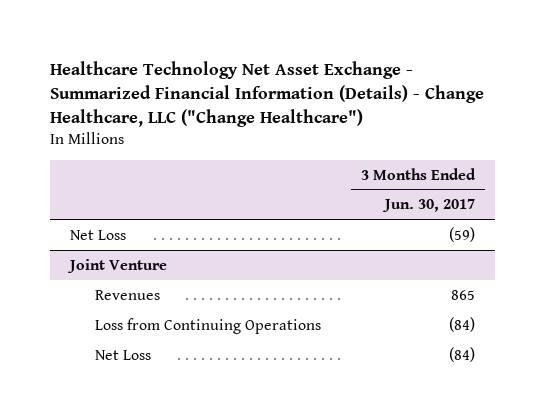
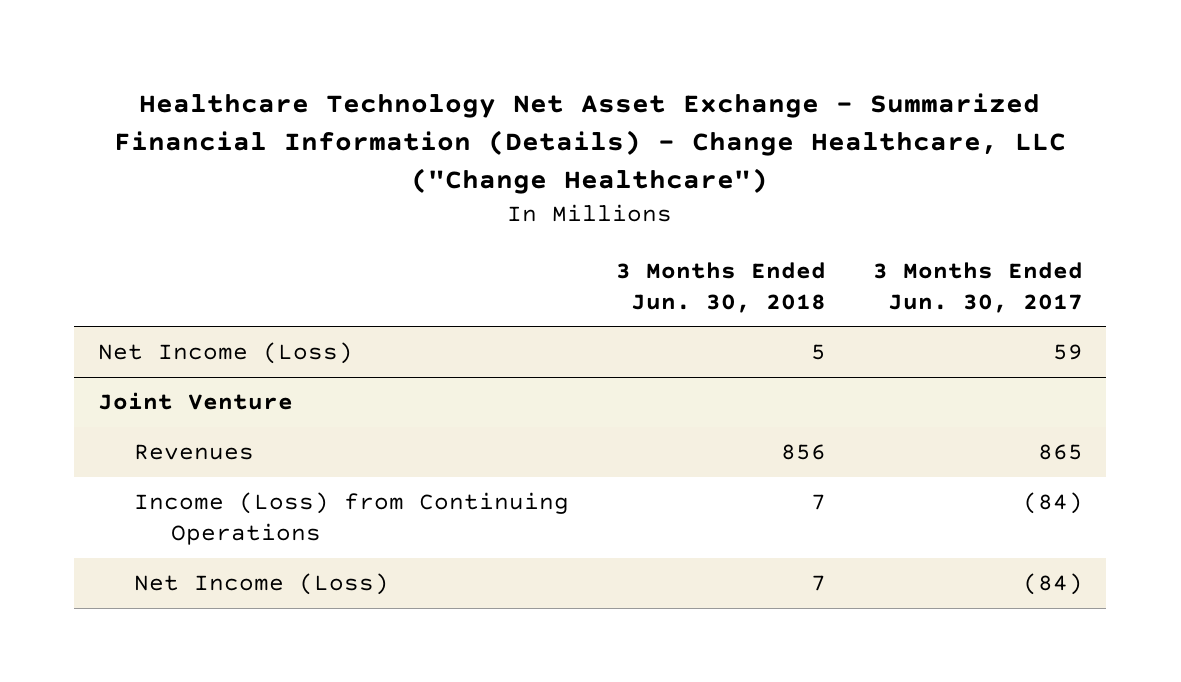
none -> [616,261,827,313] 3 Months Ended Jun. 30, 2018
[70,229,127,240] Net Loss -> [97,342,353,365] Net Income (Loss)
[448,226,475,242] (59) -> [1052,344,1083,361] 59
[94,317,321,334] Loss from Continuing Operations -> [134,492,570,545] Income (Loss) from Continuing Operations
[94,349,151,360] Net Loss -> [134,573,390,596] Net Income (Loss)

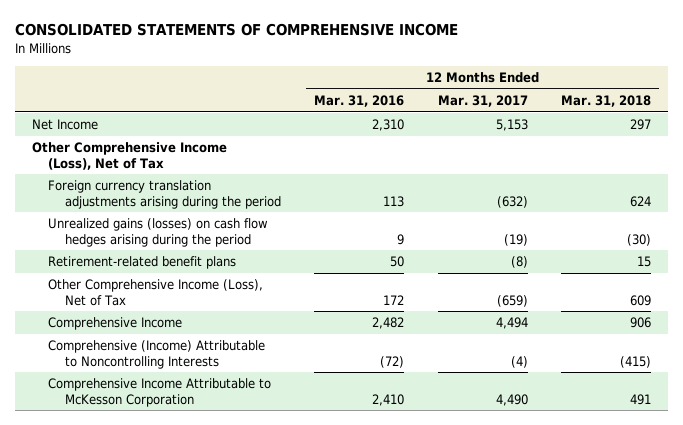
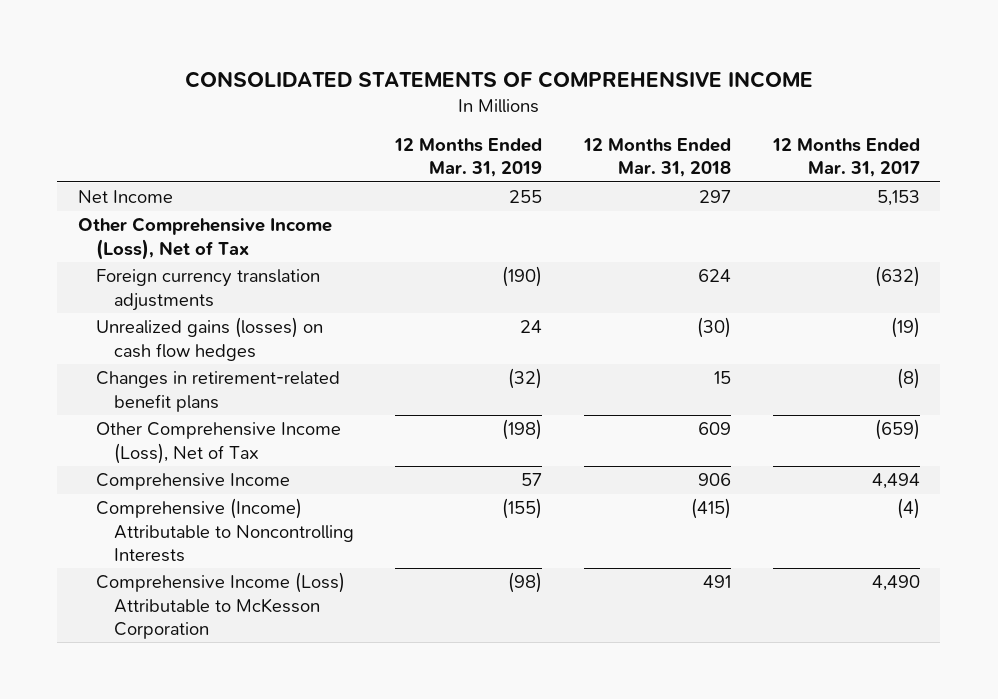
[314,95,405,108] Mar. 31, 2016 -> none
none -> [394,138,543,178] 12 Months Ended Mar. 31, 2019
[48,180,281,209] Foreign currency translation adjustments arising during the period -> [95,269,320,311] Foreign currency translation adjustments
[48,218,269,247] Unrealized gains (losses) on cash flow hedges arising during the period -> [95,317,323,361] Unrealized gains (losses) on cash flow hedges
[48,256,237,270] Retirement-related benefit plans -> [95,371,340,412] Changes in retirement-related benefit plans
[48,378,272,407] Comprehensive Income Attributable to McKesson Corporation -> [95,572,345,639] Comprehensive Income (Loss) Attributable to McKesson Corporation

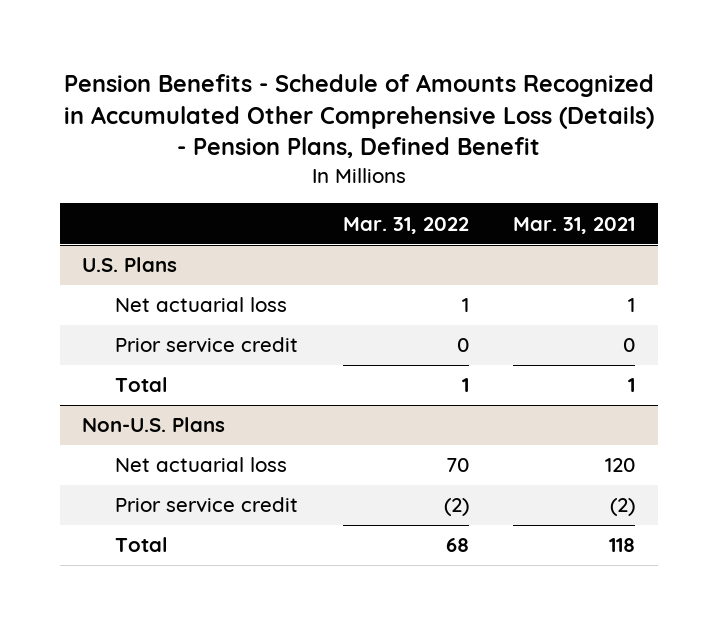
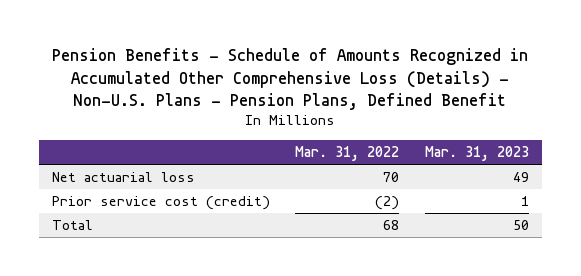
[63,73,654,159] Pension Benefits - Schedule of Amounts Recognized in Accumulated Other Comprehensive Loss (Details) - Pension Plans, Defined Benefit -> [52,48,529,110] Pension Benefits - Schedule of Amounts Recognized in Accumulated Other Comprehensive Loss (Details) - Non-U.S. Plans - Pension Plans, Defined Benefit
[513,216,636,234] Mar. 31, 2021 -> none
none -> [425,146,530,162] Mar. 31, 2023
[82,257,178,273] U.S. Plans -> none
[114,297,287,313] Net actuarial loss -> none
[114,337,298,353] Prior service credit -> none
[114,377,168,393] Total -> none
[82,417,226,433] Non-U.S. Plans -> none
[114,497,298,513] Prior service credit -> [51,196,270,211] Prior service cost (credit)

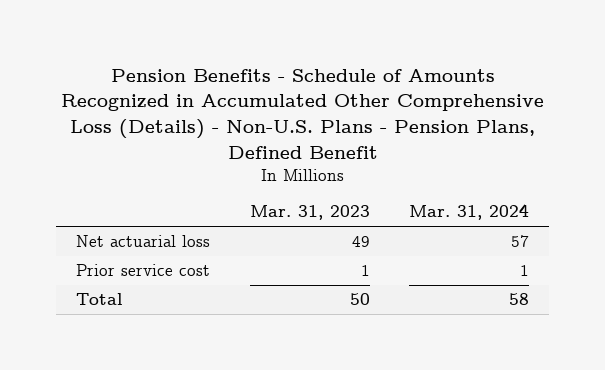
[295,146,400,162] Mar. 31, 2022 -> none
none -> [409,204,530,221] Mar. 31, 2024
[51,196,270,211] Prior service cost (credit) -> [76,264,211,277] Prior service cost

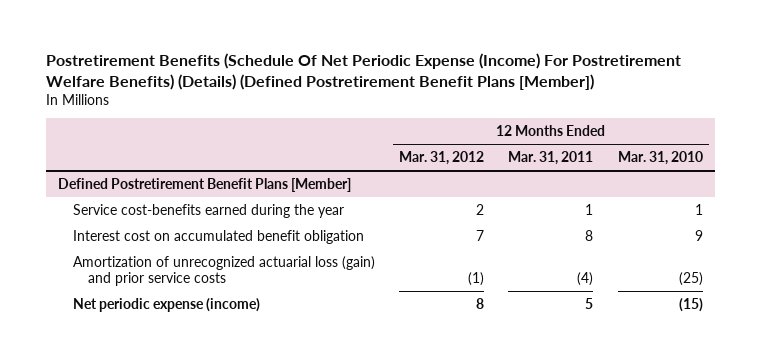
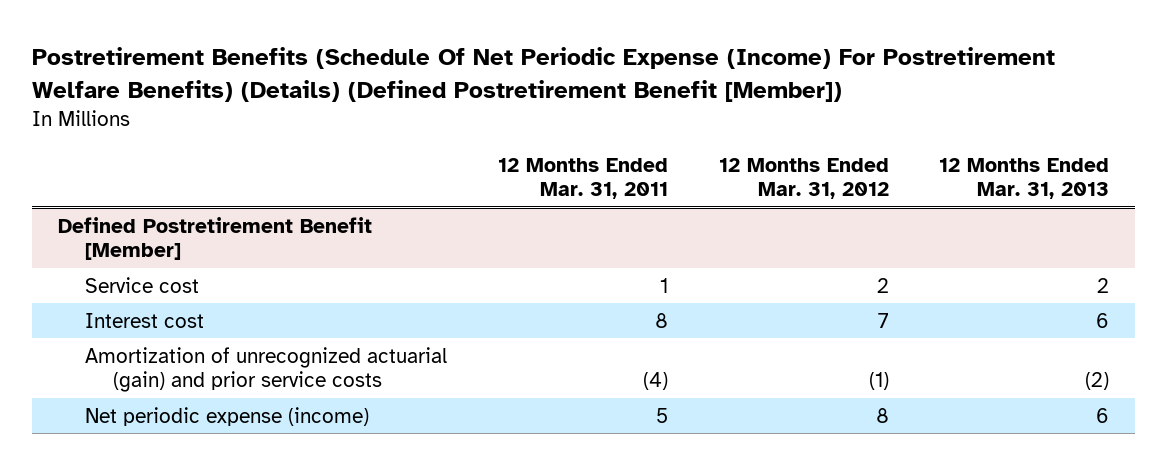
[45,53,681,90] Postretirement Benefits (Schedule Of Net Periodic Expense (Income) For Postretirement Welfare Benefits) (Details) (Defined Postretirement Benefit Plans [Member]) -> [32,46,1056,102] Postretirement Benefits (Schedule Of Net Periodic Expense (Income) For Postretirement Welfare Benefits) (Details) (Defined Postretirement Benefit [Member])
[617,151,703,166] Mar. 31, 2010 -> none
none -> [939,157,1110,200] 12 Months Ended Mar. 31, 2013
[57,177,351,192] Defined Postretirement Benefit Plans [Member] -> [57,216,372,261] Defined Postretirement Benefit [Member]
[72,203,344,218] Service cost-benefits earned during the year -> [85,276,200,293] Service cost
[72,229,364,244] Interest cost on accumulated benefit obligation -> [85,312,205,328] Interest cost
[72,255,375,286] Amortization of unrecognized actuarial loss (gain) and prior service costs -> [85,346,448,393] Amortization of unrecognized actuarial (gain) and prior service costs

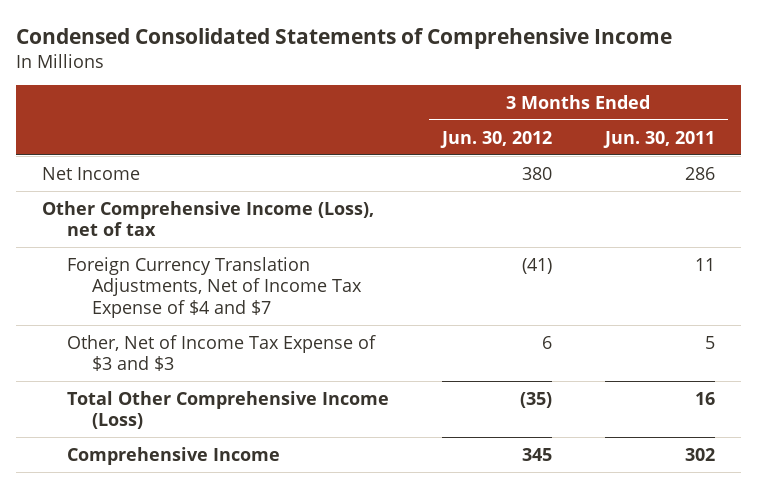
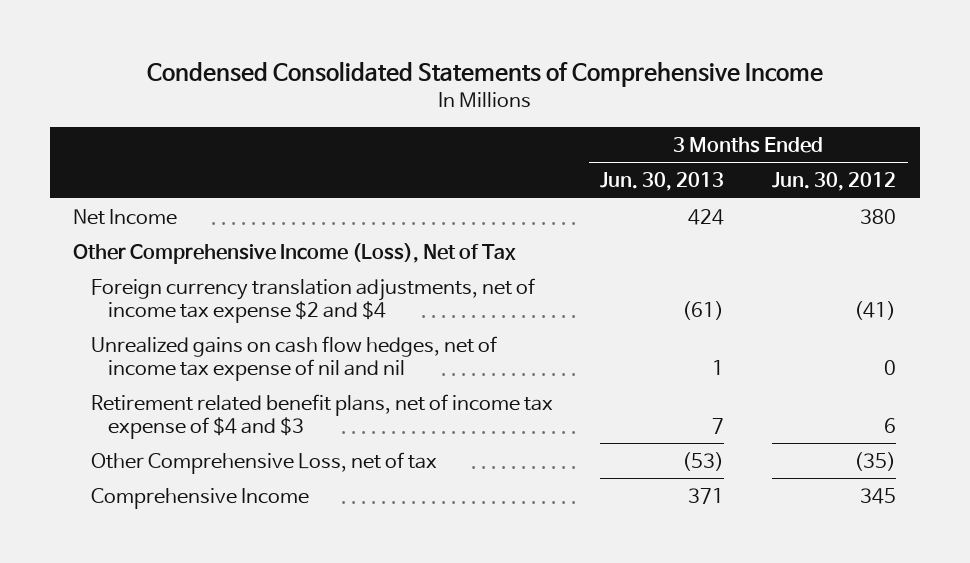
[602,130,715,148] Jun. 30, 2011 -> none
none -> [600,172,725,192] Jun. 30, 2013
[42,200,375,237] Other Comprehensive Income (Loss), net of tax -> [73,242,517,264] Other Comprehensive Income (Loss), Net of Tax
[67,256,363,318] Foreign Currency Translation Adjustments, Net of Income Tax Expense of $4 and $7 -> [90,277,535,323] Foreign currency translation adjustments, net of income tax expense $2 and $4
none -> [90,335,497,381] Unrealized gains on cash flow hedges, net of income tax expense of nil and nil
[67,334,377,372] Other, Net of Income Tax Expense of $3 and $3 -> [90,393,553,439] Retirement related benefit plans, net of income tax expense of $4 and $3
[67,390,390,430] Total Other Comprehensive Income (Loss) -> [90,451,437,474] Other Comprehensive Loss, net of tax

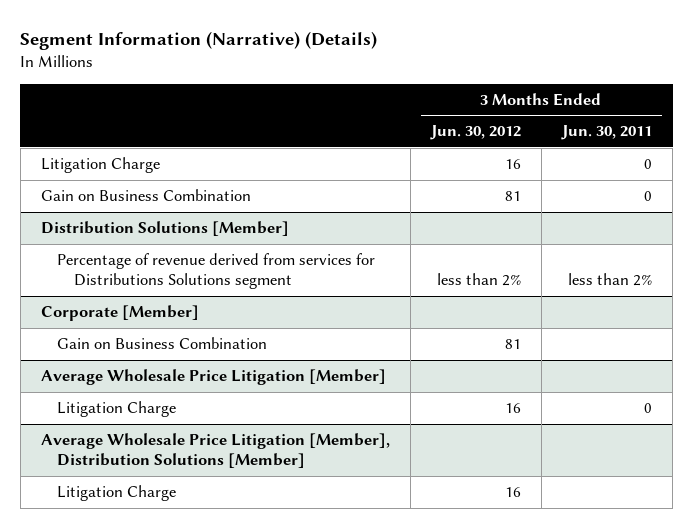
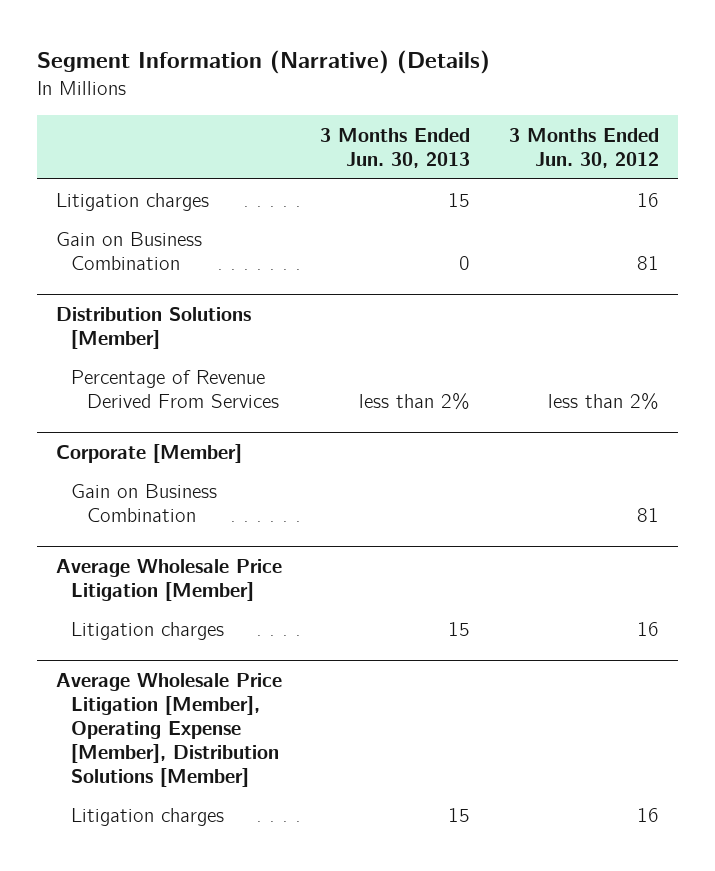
[561,125,653,141] Jun. 30, 2011 -> none
none -> [320,127,471,168] 3 Months Ended Jun. 30, 2013
[40,157,160,174] Litigation Charge -> [55,192,209,211] Litigation charges
[57,253,376,290] Percentage of revenue derived from services for Distributions Solutions segment -> [71,369,279,408] Percentage of Revenue Derived From Services
[57,401,177,418] Litigation Charge -> [71,621,225,640] Litigation charges
[40,433,390,469] Average Wholesale Price Litigation [Member], Distribution Solutions [Member] -> [55,672,282,787] Average Wholesale Price Litigation [Member], Operating Expense [Member], Distribution Solutions [Member]
[57,485,177,502] Litigation Charge -> [71,807,225,826] Litigation charges

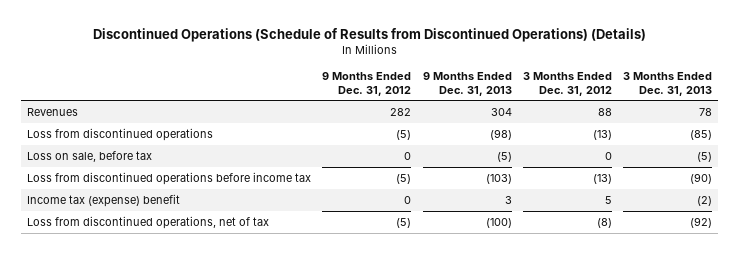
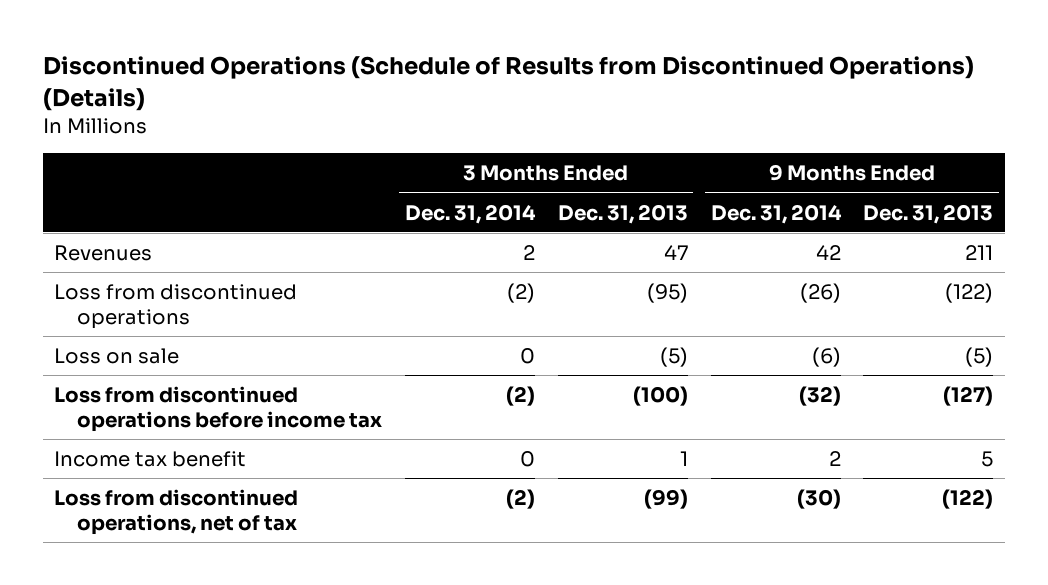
[322,71,412,96] 9 Months Ended Dec. 31, 2012 -> none
[523,71,613,96] 3 Months Ended Dec. 31, 2012 -> none
none -> [404,203,536,224] Dec. 31, 2014
none -> [710,203,842,224] Dec. 31, 2014
[490,107,512,116] 304 -> [965,245,994,261] 211
[699,107,713,116] 78 -> [663,245,688,261] 47
[489,128,512,140] (98) -> [945,283,994,304] (122)
[690,129,713,140] (85) -> [646,283,688,304] (95)
[26,150,152,162] Loss on sale, before tax -> [54,348,180,365] Loss on sale
[485,173,512,184] (103) -> [943,386,994,407] (127)
[690,172,713,184] (90) -> [632,386,688,407] (100)
[26,193,180,207] Income tax (expense) benefit -> [54,451,247,468] Income tax benefit
[504,195,512,204] 3 -> [981,451,994,468] 5
[697,195,713,206] (2) -> [679,451,688,467] 1
[485,217,512,228] (100) -> [942,489,994,510] (122)
[690,216,713,228] (92) -> [643,489,688,510] (99)

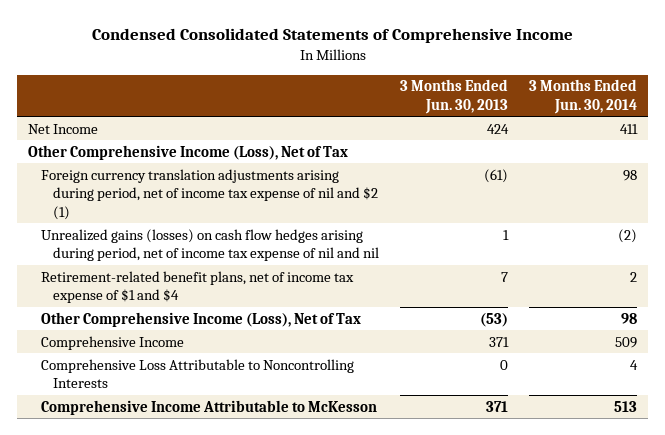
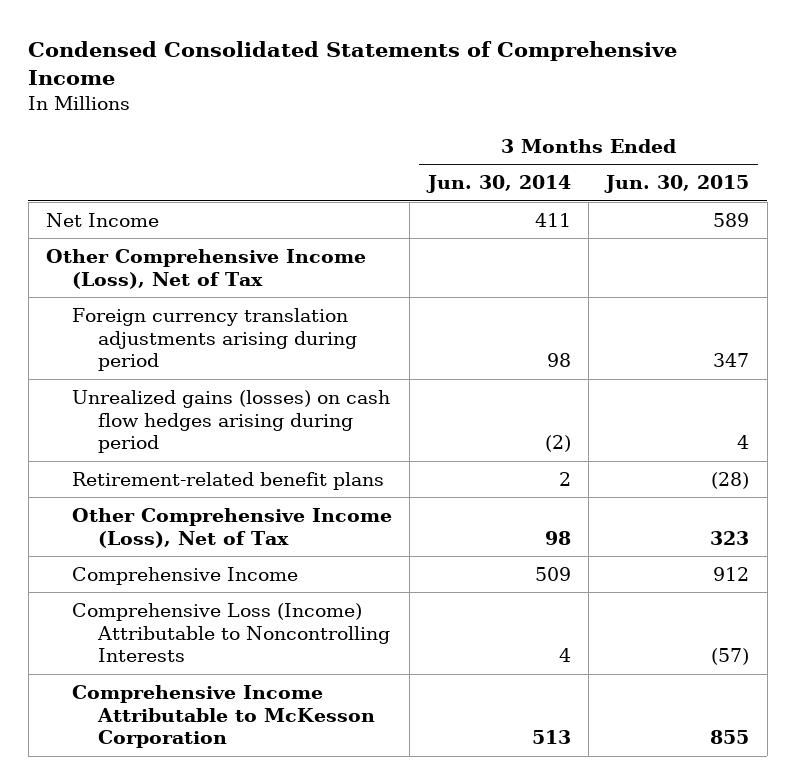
[400,79,509,114] 3 Months Ended Jun. 30, 2013 -> none
none -> [604,175,750,194] Jun. 30, 2015
[40,168,379,220] Foreign currency translation adjustments arising during period, net of income tax expense of nil and $2 (1) -> [72,307,358,372] Foreign currency translation adjustments arising during period
[40,228,380,262] Unrealized gains (losses) on cash flow hedges arising during period, net of income tax expense of nil and nil -> [72,389,391,454] Unrealized gains (losses) on cash flow hedges arising during period
[40,270,354,304] Retirement-related benefit plans, net of income tax expense of $1 and $4 -> [72,471,385,490] Retirement-related benefit plans
[40,358,354,389] Comprehensive Loss Attributable to Noncontrolling Interests -> [72,602,391,663] Comprehensive Loss (Income) Attributable to Noncontrolling Interests
[40,399,377,415] Comprehensive Income Attributable to McKesson -> [72,684,376,749] Comprehensive Income Attributable to McKesson Corporation

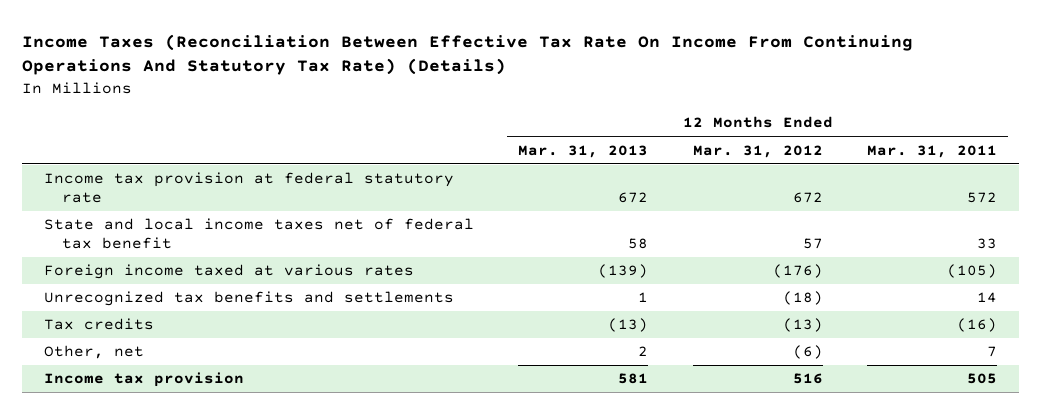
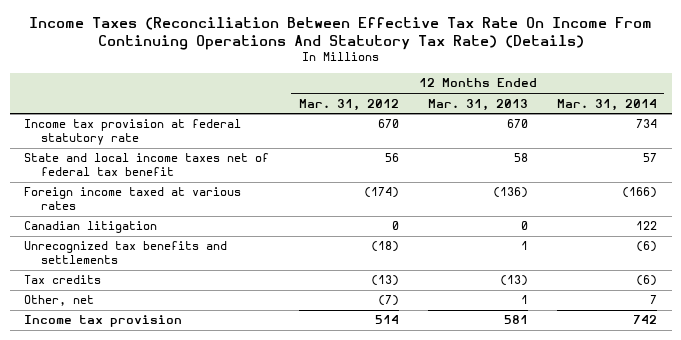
[866,144,997,158] Mar. 31, 2011 -> none
none -> [556,98,657,111] Mar. 31, 2014
[618,191,649,203] 672 -> [506,119,528,129] 670
[792,191,823,203] 672 -> [377,119,399,129] 670
[802,237,823,249] 57 -> [384,153,399,163] 56
[598,264,649,279] (139) -> [492,187,528,199] (136)
[772,264,823,279] (176) -> [363,187,399,199] (174)
none -> [24,221,158,234] Canadian litigation
[638,346,649,357] 2 -> [520,295,528,305] 1
[792,345,823,360] (6) -> [377,295,399,307] (7)
[792,373,823,385] 516 -> [374,315,399,325] 514

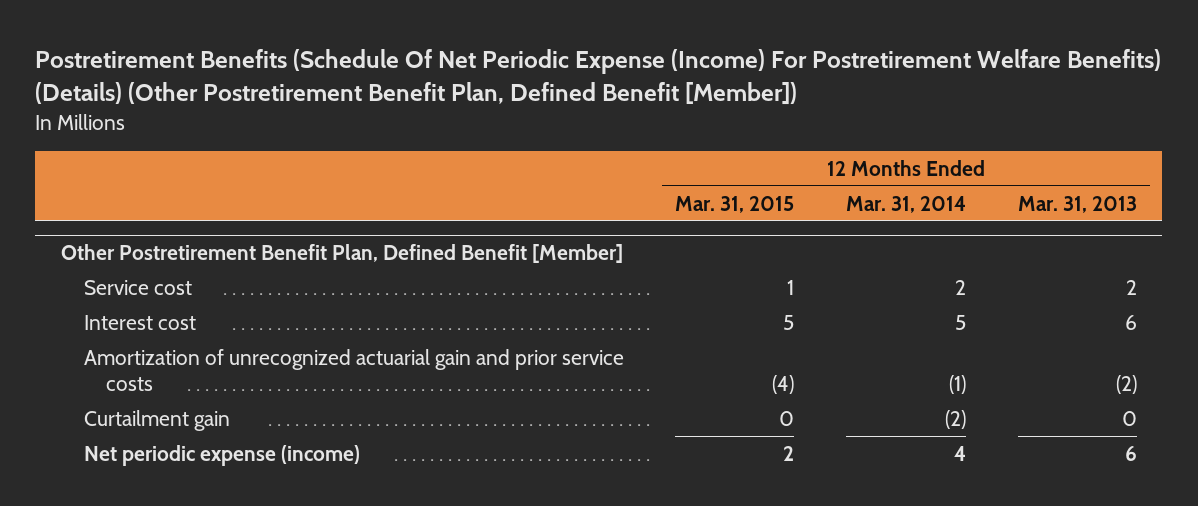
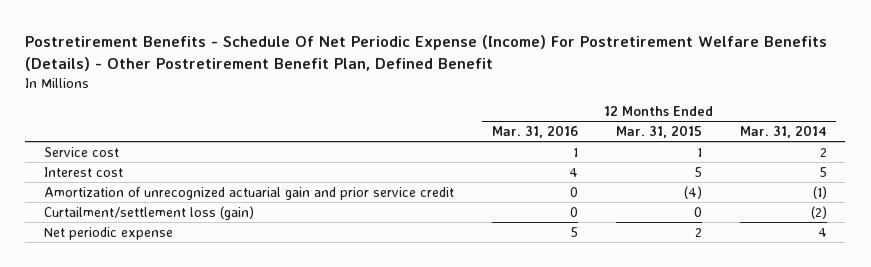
[35,49,1162,106] Postretirement Benefits (Schedule Of Net Periodic Expense (Income) For Postretirement Welfare Benefits) (Details) (Other Postretirement Benefit Plan, Defined Benefit [Member]) -> [25,34,828,71] Postretirement Benefits - Schedule Of Net Periodic Expense (Income) For Postretirement Welfare Benefits (Details) - Other Postretirement Benefit Plan, Defined Benefit
[1017,195,1137,213] Mar. 31, 2013 -> none
none -> [491,125,578,139] Mar. 31, 2016
[61,244,624,264] Other Postretirement Benefit Plan, Defined Benefit [Member] -> none
[83,348,624,392] Amortization of unrecognized actuarial gain and prior service costs -> [44,186,455,200] Amortization of unrecognized actuarial gain and prior service credit
[83,409,230,431] Curtailment gain -> [44,205,255,220] Curtailment/settlement loss (gain)
[83,444,360,466] Net periodic expense (income) -> [44,226,174,240] Net periodic expense

